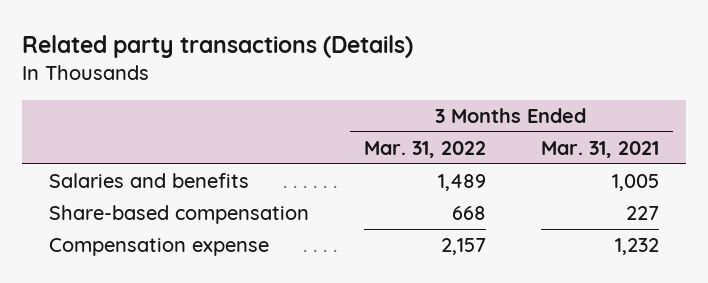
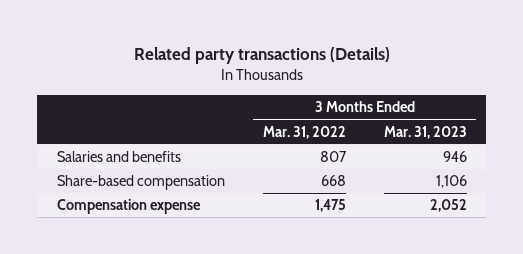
[540,140,659,158] Mar. 31, 2021 -> none
none -> [383,125,467,139] Mar. 31, 2023
[437,174,486,192] 1,489 -> [319,151,347,163] 807
[440,238,486,256] 2,157 -> [314,199,346,213] 1,475

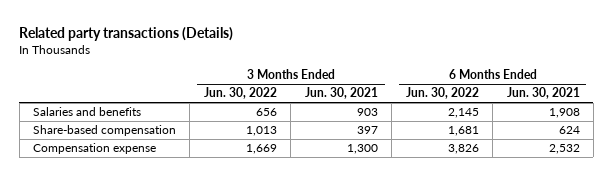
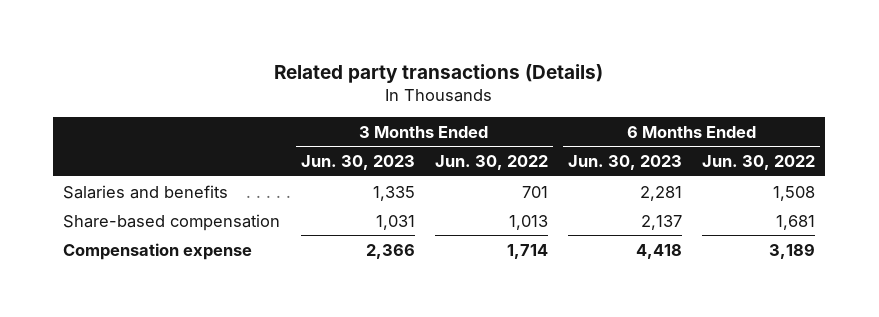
[304,87,378,100] Jun. 30, 2021 -> none
[506,87,580,100] Jun. 30, 2021 -> none
none -> [300,154,415,170] Jun. 30, 2023
none -> [567,154,682,170] Jun. 30, 2023
[255,108,277,117] 656 -> [521,185,548,198] 701
[447,108,479,119] 2,145 -> [773,185,816,201] 1,508
[245,144,277,155] 1,669 -> [506,243,548,259] 1,714
[447,144,479,155] 3,826 -> [769,242,816,259] 3,189

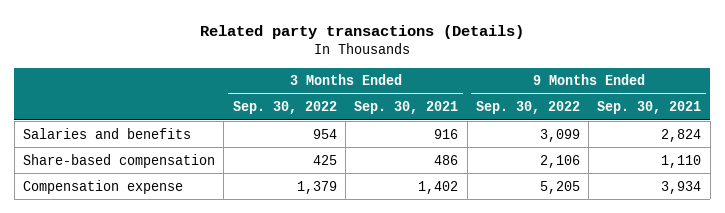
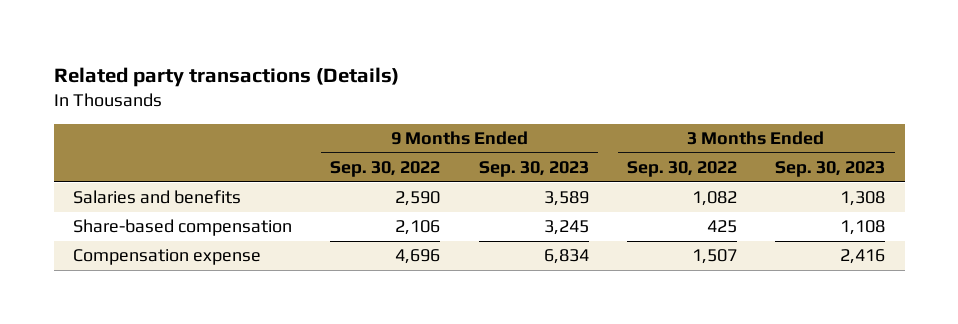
[354,101,459,115] Sep. 30, 2021 -> none
[597,101,702,115] Sep. 30, 2021 -> none
none -> [478,161,589,178] Sep. 30, 2023
none -> [775,161,886,178] Sep. 30, 2023
[312,128,337,139] 954 -> [692,191,738,207] 1,082
[539,128,580,142] 3,099 -> [395,191,441,207] 2,590
[296,180,337,194] 1,379 -> [692,249,738,265] 1,507
[539,180,580,194] 5,205 -> [395,249,441,265] 4,696

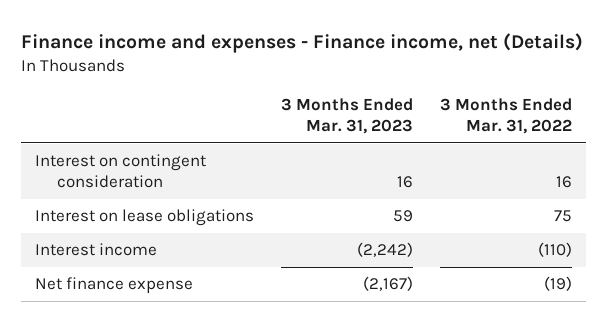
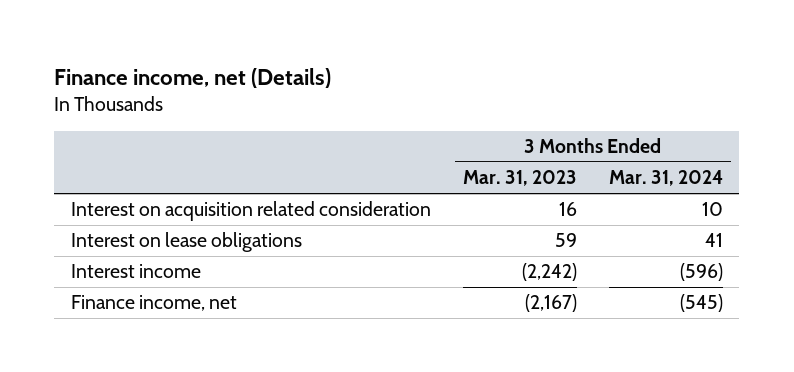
[21,32,584,53] Finance income and expenses - Finance income, net (Details) -> [54,67,332,88] Finance income, net (Details)
[439,98,572,135] 3 Months Ended Mar. 31, 2022 -> none
none -> [609,170,724,187] Mar. 31, 2024
[34,154,206,189] Interest on contingent consideration -> [70,201,431,222] Interest on acquisition related consideration
[34,277,193,294] Net finance expense -> [70,295,237,312] Finance income, net

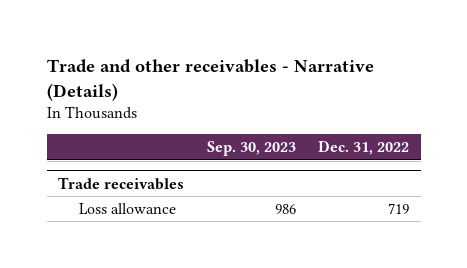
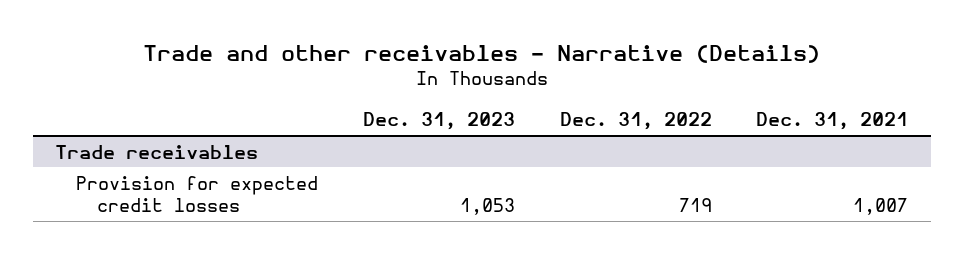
[206,141,296,157] Sep. 30, 2023 -> none
none -> [362,112,515,131] Dec. 31, 2023
none -> [756,112,909,131] Dec. 31, 2021
[79,202,177,214] Loss allowance -> [75,175,318,213] Provision for expected credit losses

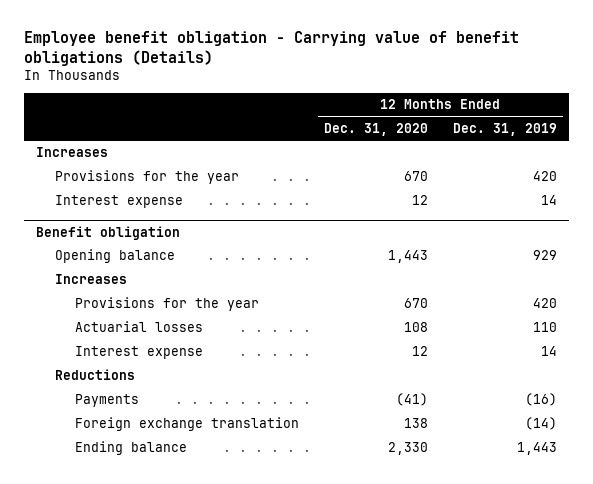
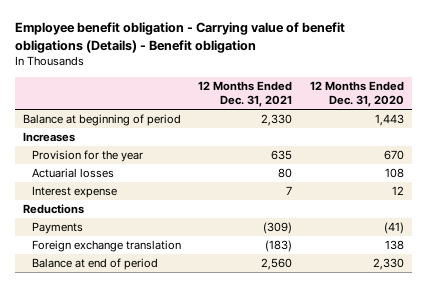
[23,31,519,66] Employee benefit obligation - Carrying value of benefit obligations (Details) -> [14,22,345,53] Employee benefit obligation - Carrying value of benefit obligations (Details) - Benefit obligation
[452,122,557,136] Dec. 31, 2019 -> none
none -> [198,80,293,108] 12 Months Ended Dec. 31, 2021
[36,147,109,158] Increases -> none
[55,170,240,185] Provisions for the year -> none
[55,195,184,209] Interest expense -> none
[36,225,181,240] Benefit obligation -> none
[55,249,176,264] Opening balance -> [23,114,182,127] Balance at beginning of period
[74,297,259,312] Provisions for the year -> [31,150,143,163] Provision for the year
[74,441,187,456] Ending balance -> [31,258,158,271] Balance at end of period

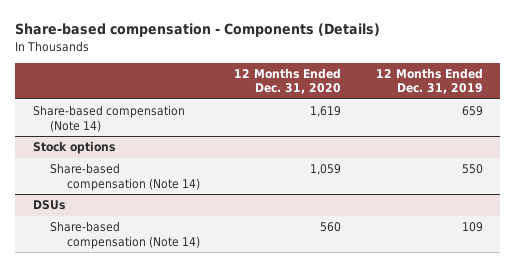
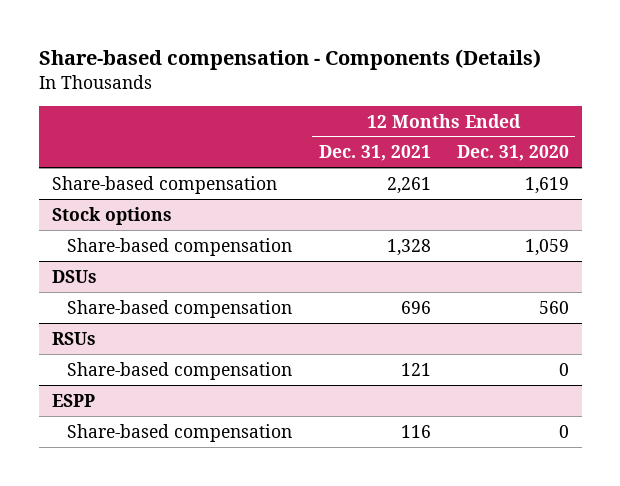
[376,68,484,95] 12 Months Ended Dec. 31, 2019 -> none
none -> [318,145,431,162] Dec. 31, 2021
[32,105,185,132] Share-based compensation (Note 14) -> [51,175,277,194] Share-based compensation
[49,163,200,191] Share-based compensation (Note 14) -> [67,237,293,256] Share-based compensation
[49,221,200,249] Share-based compensation (Note 14) -> [67,299,293,318] Share-based compensation
none -> [51,331,96,345] RSUs
none -> [67,361,293,380] Share-based compensation
none -> [51,393,95,407] ESPP
none -> [67,423,293,442] Share-based compensation

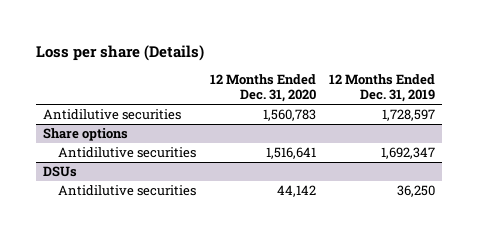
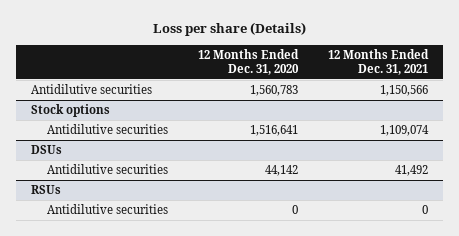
[328,73,435,103] 12 Months Ended Dec. 31, 2019 -> none
none -> [328,48,430,75] 12 Months Ended Dec. 31, 2021
[43,128,129,142] Share options -> [30,104,110,118] Stock options
none -> [30,185,61,195] RSUs
none -> [46,204,168,215] Antidilutive securities

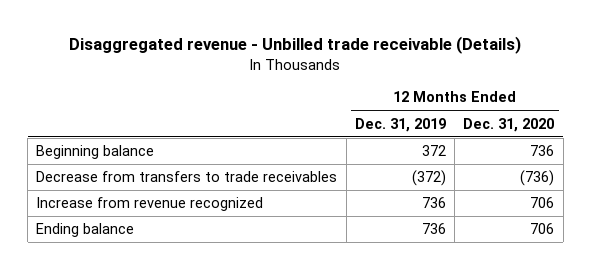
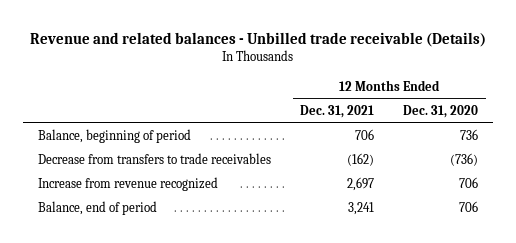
[69,36,522,55] Disaggregated revenue - Unbilled trade receivable (Details) -> [29,31,486,47] Revenue and related balances - Unbilled trade receivable (Details)
[354,117,446,132] Dec. 31, 2019 -> none
none -> [299,105,374,119] Dec. 31, 2021
[36,145,155,160] Beginning balance -> [37,129,191,144] Balance, beginning of period
[36,223,135,238] Ending balance -> none
none -> [37,201,157,216] Balance, end of period

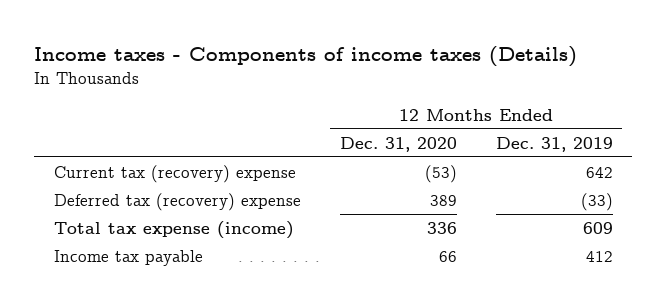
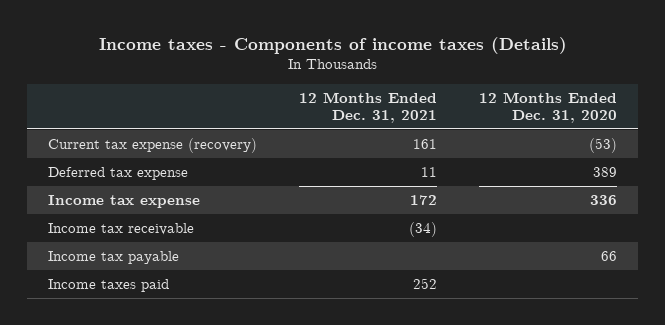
[495,136,613,152] Dec. 31, 2019 -> none
none -> [299,91,438,124] 12 Months Ended Dec. 31, 2021
[53,164,296,183] Current tax (recovery) expense -> [48,137,258,153] Current tax expense (recovery)
[53,192,301,211] Deferred tax (recovery) expense -> [48,166,189,180] Deferred tax expense
[53,220,294,239] Total tax expense (income) -> [48,194,201,208] Income tax expense
none -> [48,222,195,235] Income tax receivable
none -> [48,278,170,292] Income taxes paid

